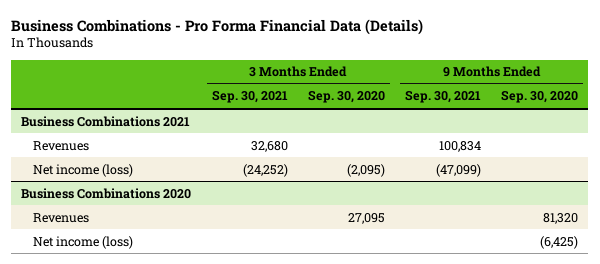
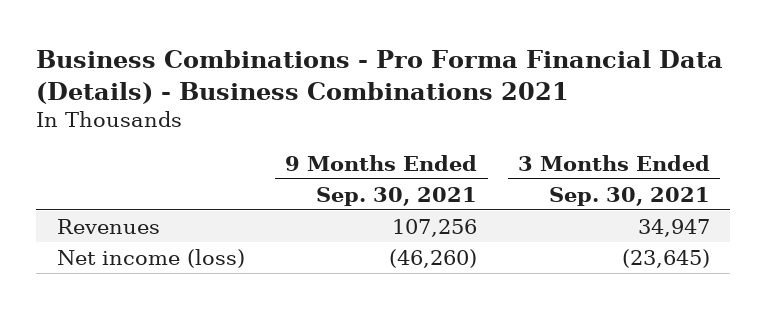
[11,18,424,35] Business Combinations - Pro Forma Financial Data (Details) -> [36,49,724,104] Business Combinations - Pro Forma Financial Data (Details) - Business Combinations 2021
[307,90,385,104] Sep. 30, 2020 -> none
[501,90,579,104] Sep. 30, 2020 -> none
[21,115,191,127] Business Combinations 2021 -> none
[33,140,90,151] Revenues -> none
[33,163,134,177] Net income (loss) -> none
[21,187,192,199] Business Combinations 2020 -> none
[33,212,90,223] Revenues -> none
[33,235,134,249] Net income (loss) -> none
none -> [56,218,160,234] Revenues
none -> [56,248,245,268] Net income (loss)

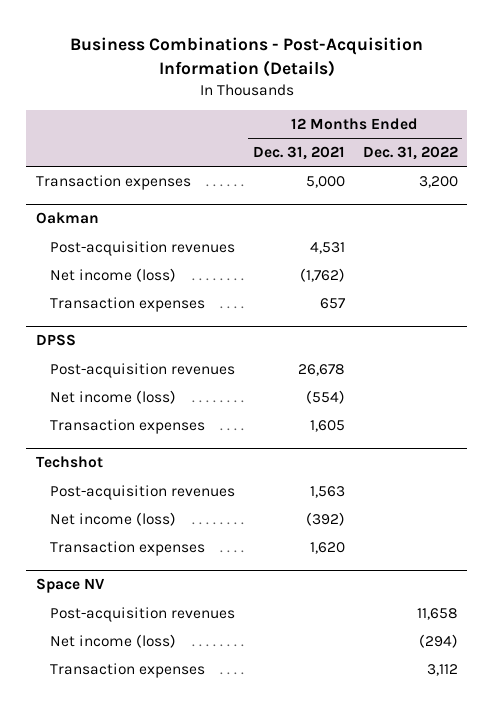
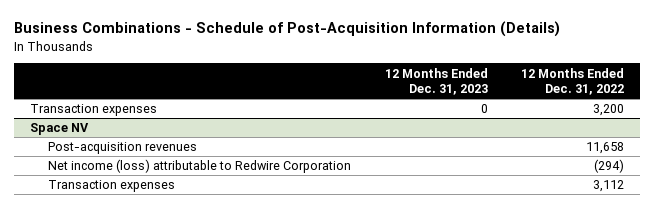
[69,37,423,78] Business Combinations - Post-Acquisition Information (Details) -> [13,21,560,38] Business Combinations - Schedule of Post-Acquisition Information (Details)
[252,146,345,161] Dec. 31, 2021 -> none
none -> [384,67,488,96] 12 Months Ended Dec. 31, 2023
[35,212,99,225] Oakman -> none
[49,240,235,256] Post-acquisition revenues -> none
[49,267,176,282] Net income (loss) -> none
[49,296,205,312] Transaction expenses -> none
[35,334,76,347] DPSS -> none
[49,362,235,378] Post-acquisition revenues -> none
[49,389,176,404] Net income (loss) -> none
[49,418,205,434] Transaction expenses -> none
[35,456,103,469] Techshot -> none
[49,484,235,500] Post-acquisition revenues -> none
[49,511,176,526] Net income (loss) -> none
[49,540,205,556] Transaction expenses -> none
[49,633,176,648] Net income (loss) -> [48,159,352,174] Net income (loss) attributable to Redwire Corporation

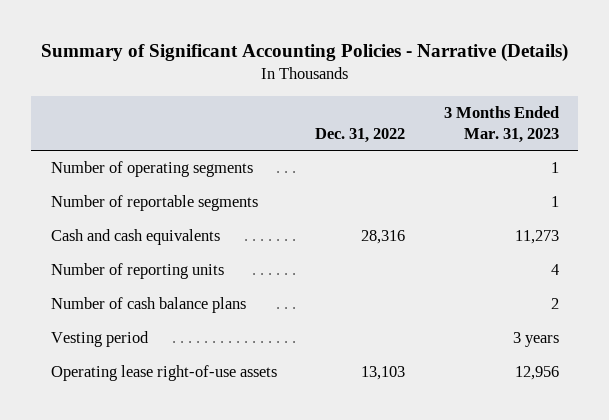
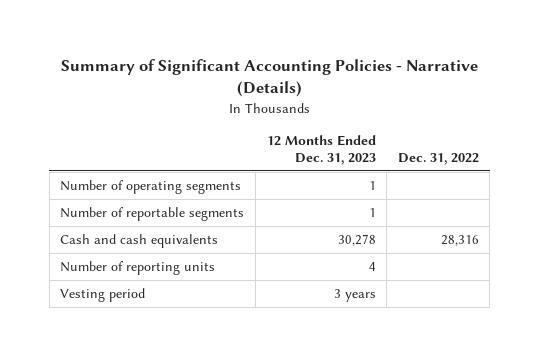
[443,105,559,143] 3 Months Ended Mar. 31, 2023 -> none
none -> [266,134,376,165] 12 Months Ended Dec. 31, 2023
[50,297,246,314] Number of cash balance plans -> none
[50,365,277,382] Operating lease right-of-use assets -> none

